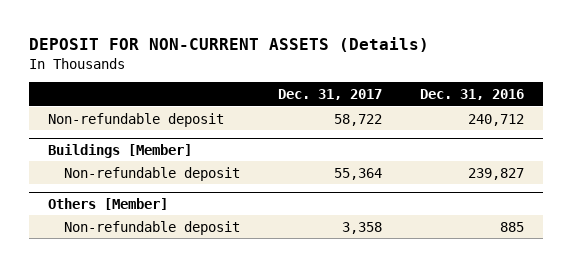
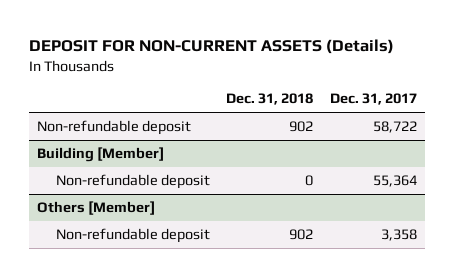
[419,88,524,100] Dec. 31, 2016 -> none
none -> [226,93,314,106] Dec. 31, 2018
[47,143,192,158] Buildings [Member] -> [37,147,165,163] Building [Member]

